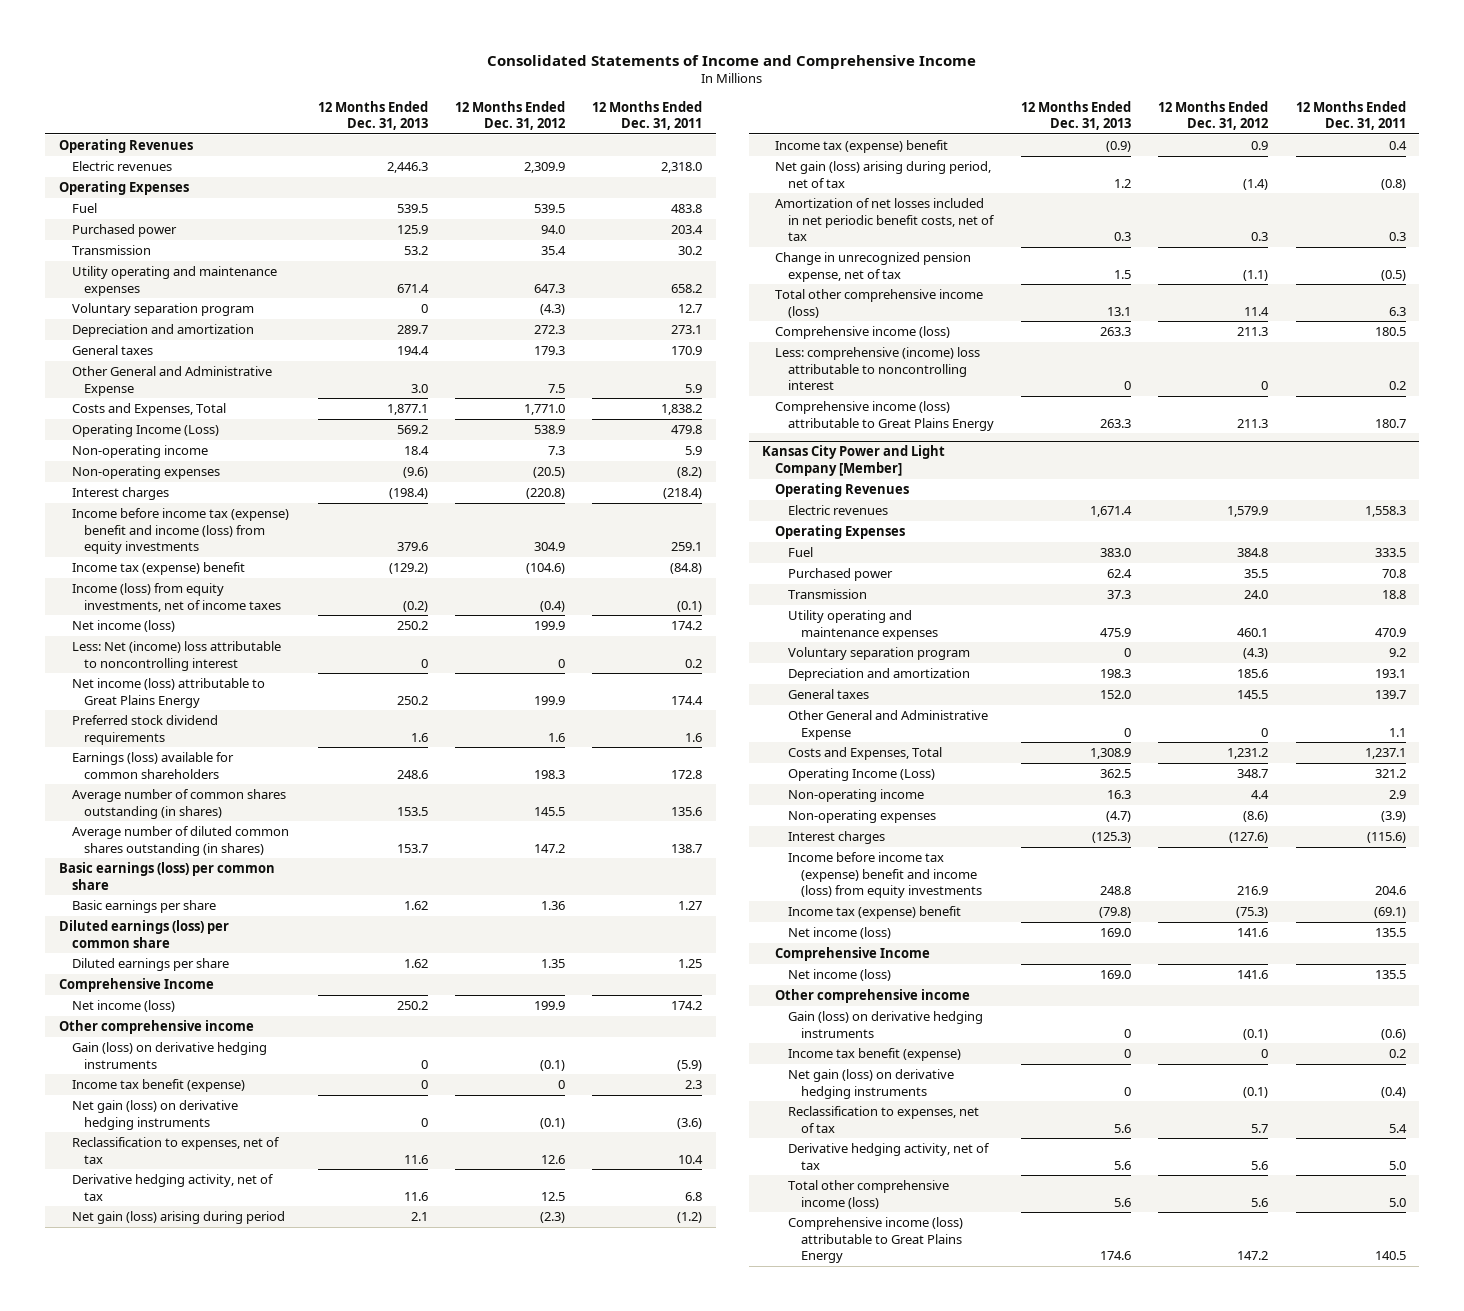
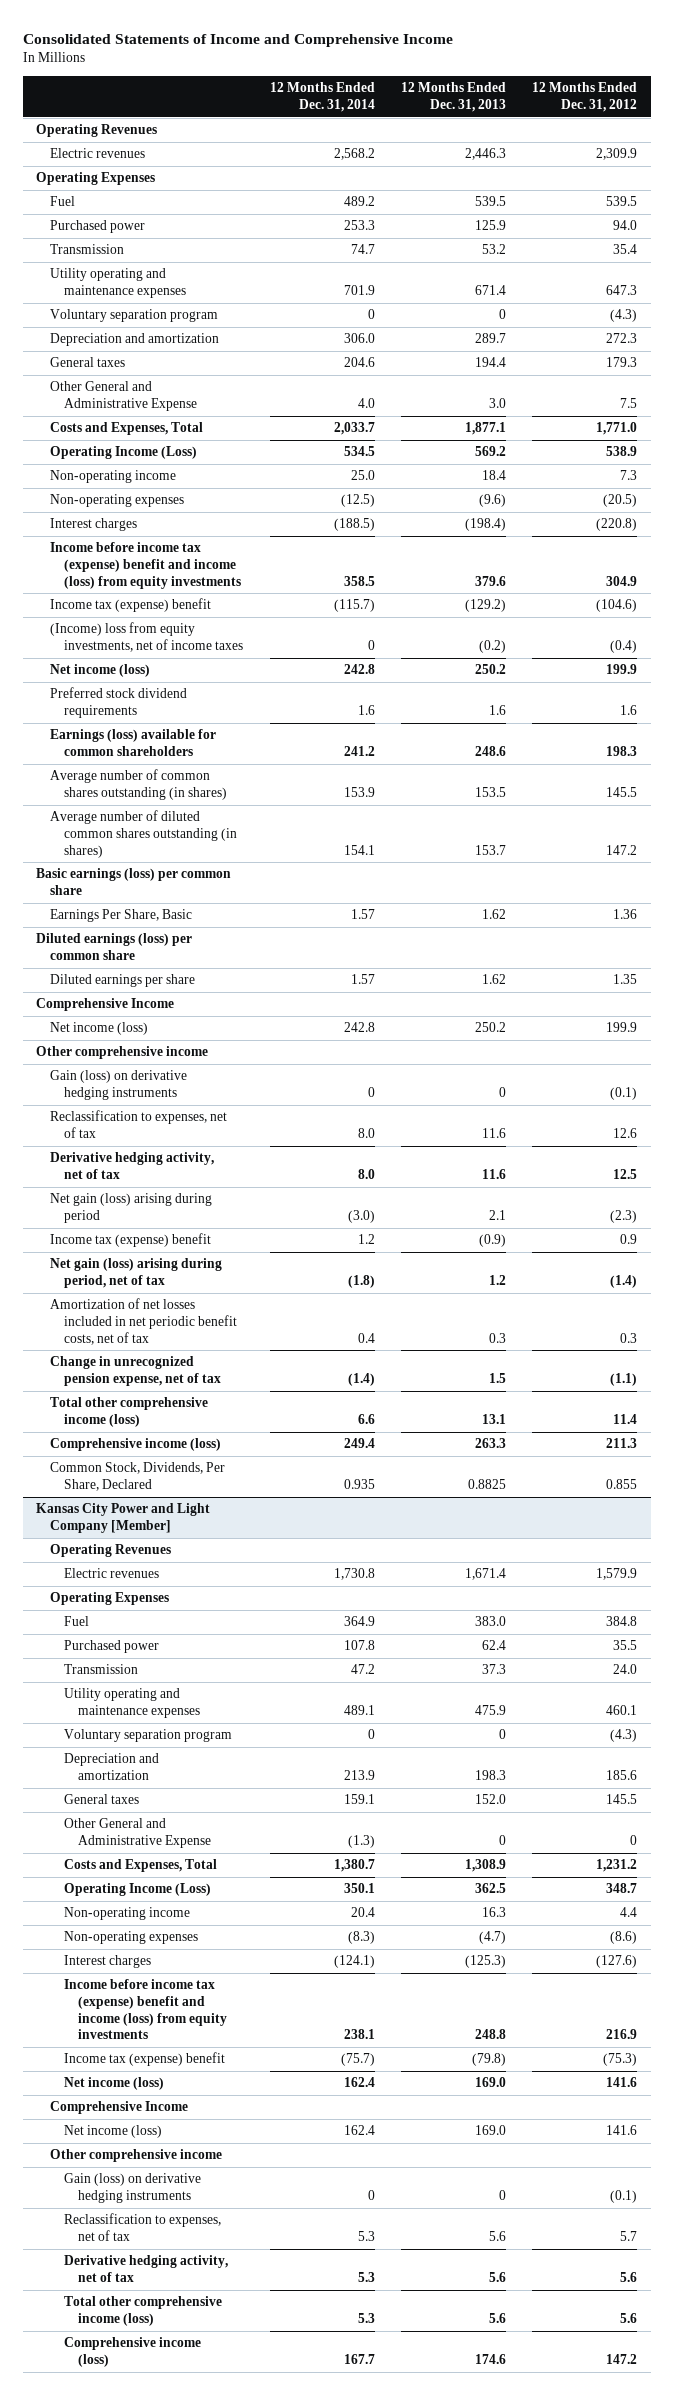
[592,100,703,131] 12 Months Ended Dec. 31, 2011 -> none
none -> [269,82,375,112] 12 Months Ended Dec. 31, 2014
[71,583,282,612] Income (loss) from equity investments, net of income taxes -> [50,622,244,653] (Income) loss from equity investments, net of income taxes
[71,641,281,671] Less: Net (income) loss attributable to noncontrolling interest -> none
[71,678,265,708] Net income (loss) attributable to Great Plains Energy -> none
[71,900,216,914] Basic earnings per share -> [50,909,193,923] Earnings Per Share, Basic
[71,1079,245,1093] Income tax benefit (expense) -> none
[71,1100,238,1130] Net gain (loss) on derivative hedging instruments -> none
[775,347,981,391] Less: comprehensive (income) loss attributable to noncontrolling interest -> none
[775,401,994,431] Comprehensive income (loss) attributable to Great Plains Energy -> none
none -> [50,1462,226,1492] Common Stock, Dividends, Per Share, Declared
[787,1048,961,1062] Income tax benefit (expense) -> none
[787,1069,954,1099] Net gain (loss) on derivative hedging instruments -> none
[787,1217,963,1264] Comprehensive income (loss) attributable to Great Plains Energy -> [64,2337,202,2368] Comprehensive income (loss)

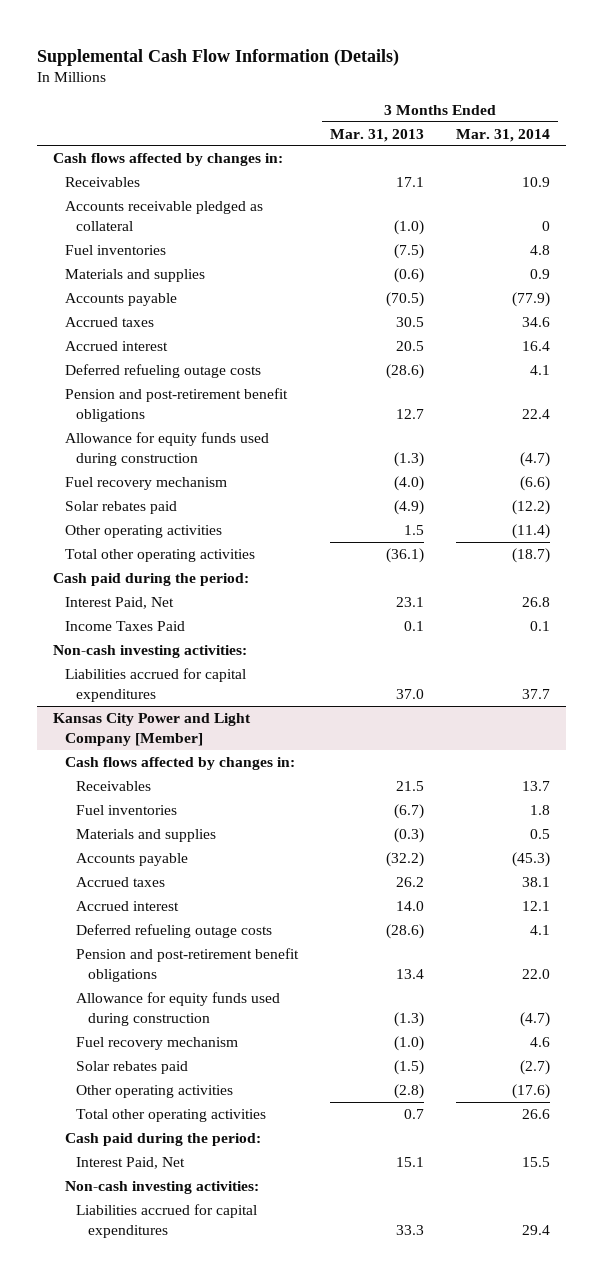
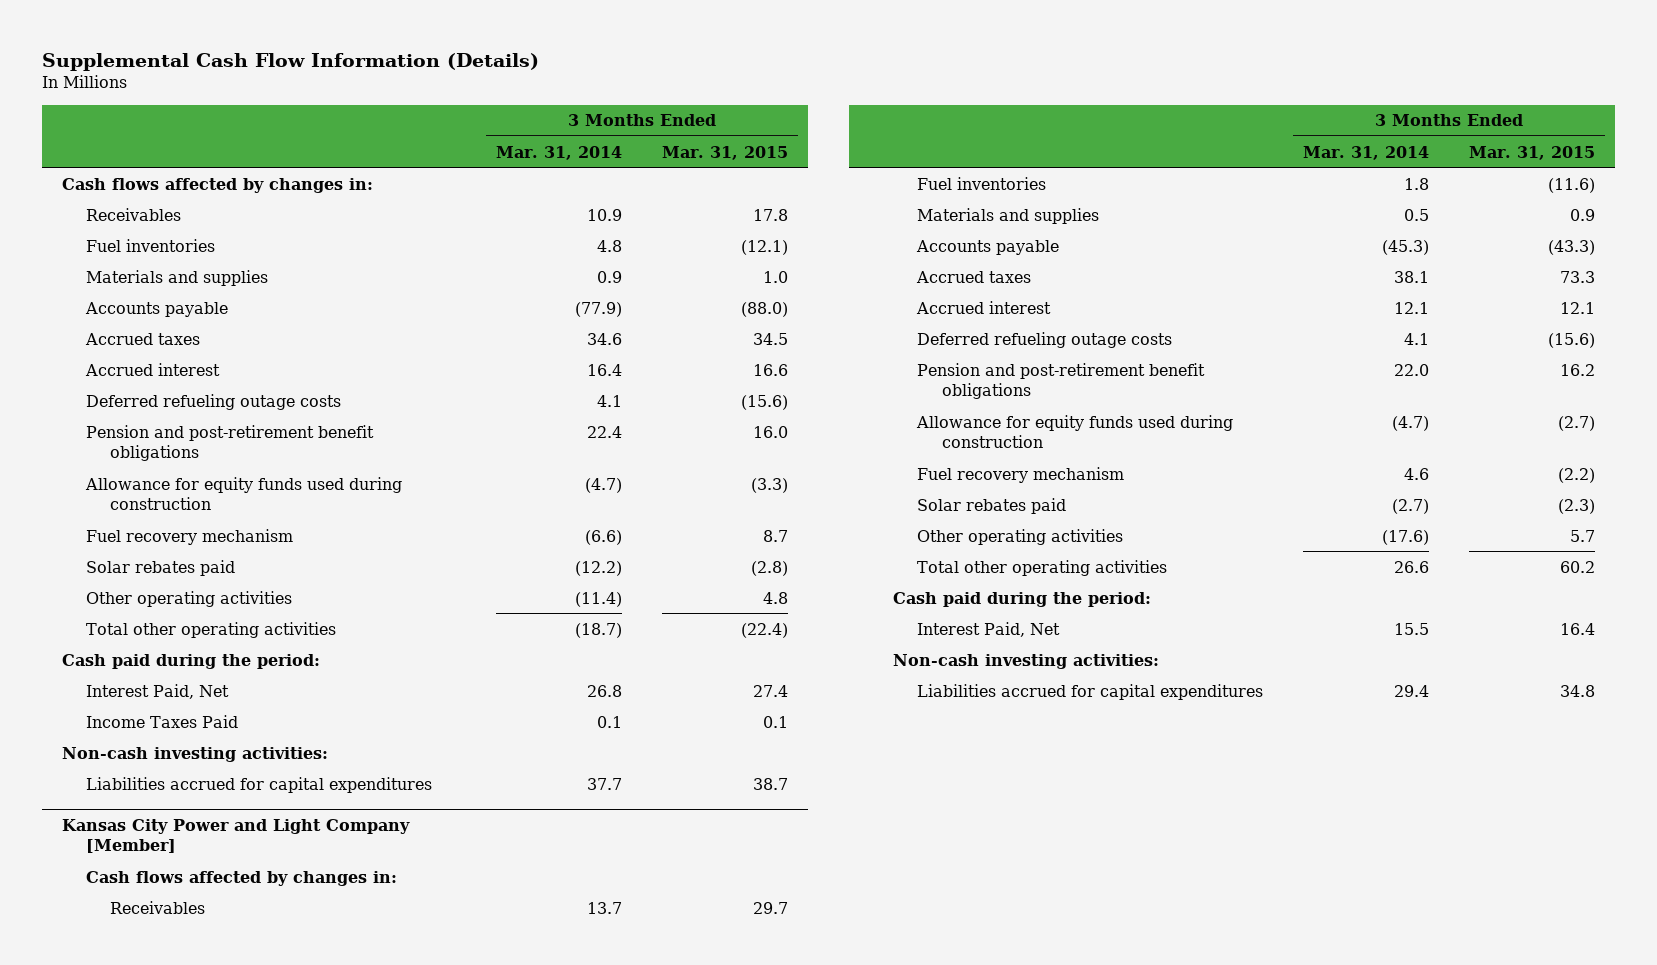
[330,128,425,142] Mar. 31, 2013 -> none
none -> [662,145,789,160] Mar. 31, 2015
[64,200,263,231] Accounts receivable pledged as collateral -> none

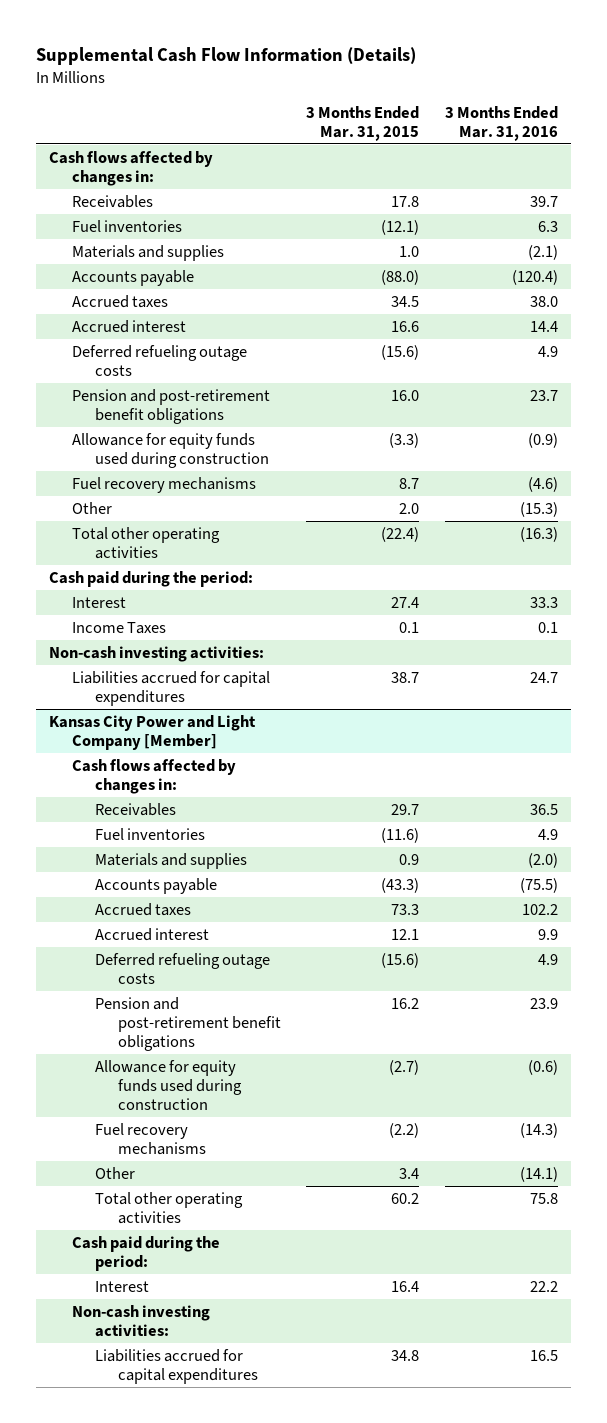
[496,145,623,160] Mar. 31, 2014 -> none
none -> [445,105,559,141] 3 Months Ended Mar. 31, 2016
[85,559,235,576] Solar rebates paid -> none
[85,528,293,545] Fuel recovery mechanism -> [71,477,256,494] Fuel recovery mechanisms
[85,590,292,607] Other operating activities -> [71,502,112,515] Other
[763,591,789,604] 4.8 -> [399,503,420,515] 2.0
[85,683,229,699] Interest Paid, Net -> [71,597,126,609] Interest
[85,714,238,728] Income Taxes Paid -> [71,622,166,635] Income Taxes
[917,497,1067,514] Solar rebates paid -> none
[917,466,1125,483] Fuel recovery mechanism -> [94,1123,206,1155] Fuel recovery mechanisms
[917,528,1124,545] Other operating activities -> [94,1167,135,1180] Other
[1570,529,1596,542] 5.7 -> [399,1168,420,1180] 3.4
[917,621,1061,637] Interest Paid, Net -> [94,1281,149,1293] Interest

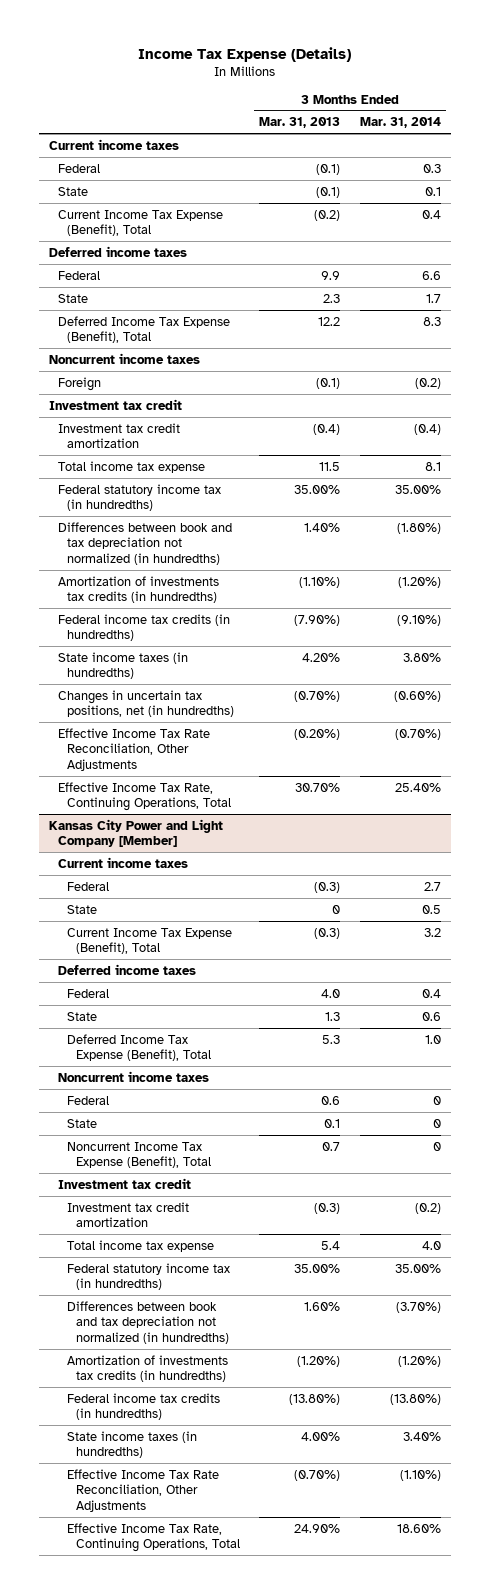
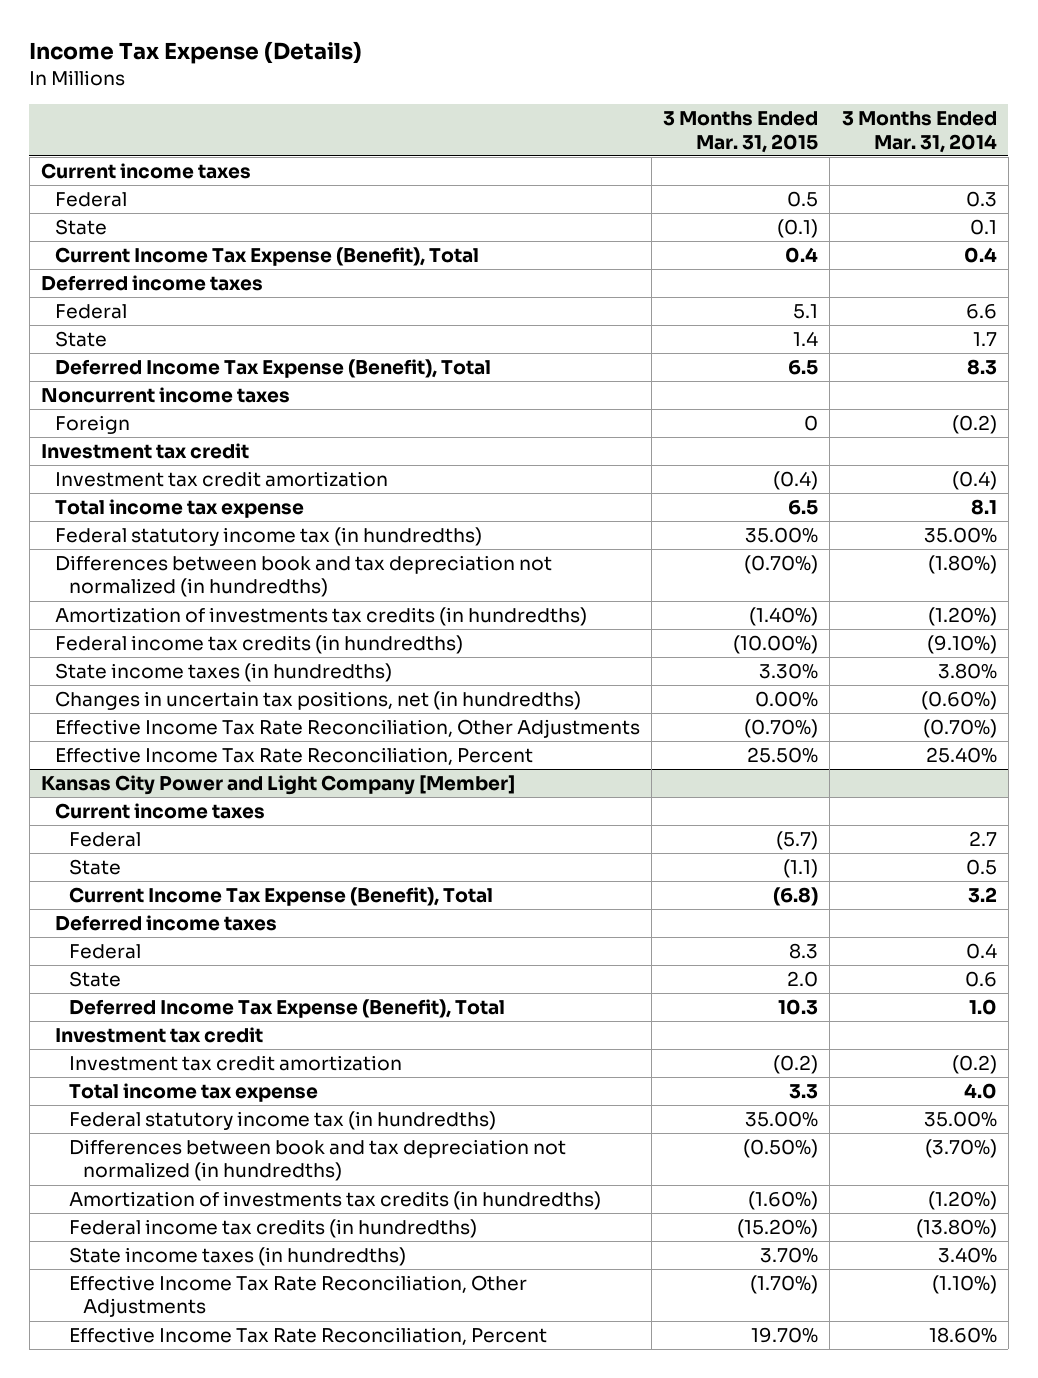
[259,117,341,129] Mar. 31, 2013 -> none
none -> [663,111,819,153] 3 Months Ended Mar. 31, 2015
[57,781,231,812] Effective Income Tax Rate, Continuing Operations, Total -> [55,747,534,766] Effective Income Tax Rate Reconciliation, Percent
[57,1070,209,1082] Noncurrent income taxes -> none
[66,1095,109,1105] Federal -> none
[66,1118,97,1128] State -> none
[66,1141,211,1169] Noncurrent Income Tax Expense (Benefit), Total -> none
[66,1522,240,1553] Effective Income Tax Rate, Continuing Operations, Total -> [69,1327,548,1346] Effective Income Tax Rate Reconciliation, Percent

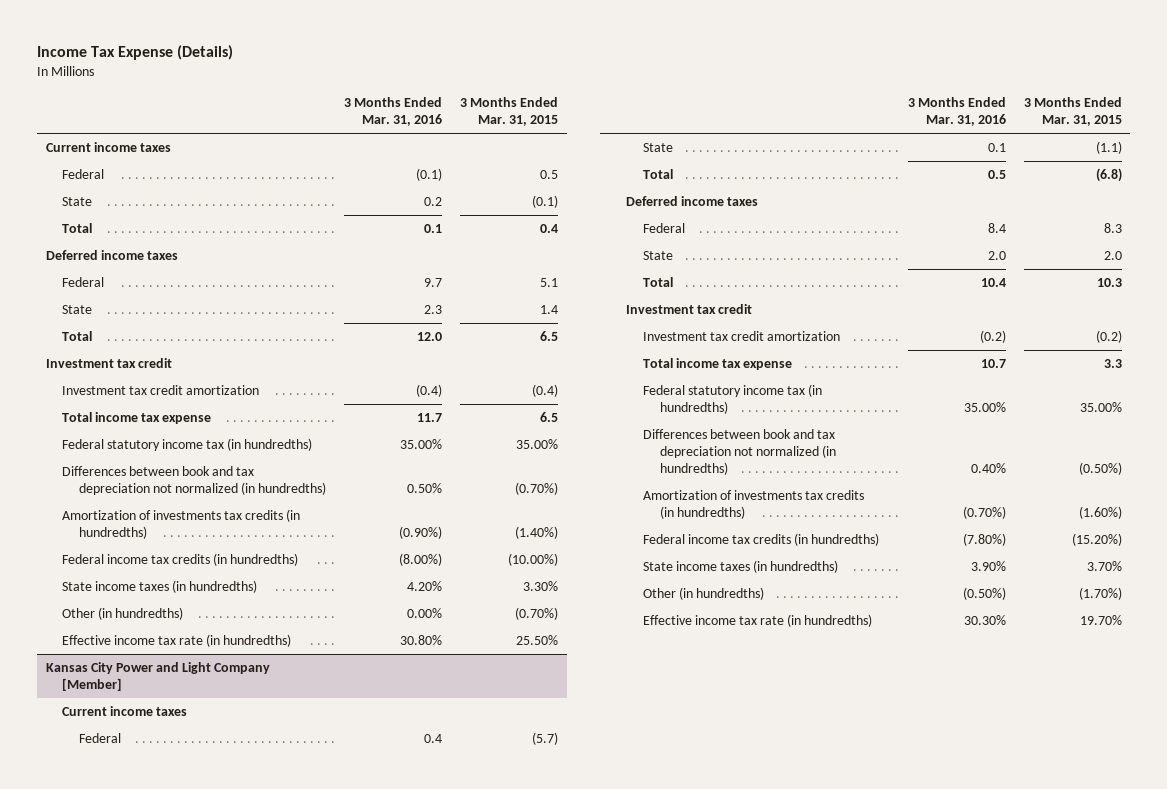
[841,111,997,153] 3 Months Ended Mar. 31, 2014 -> none
none -> [344,96,443,126] 3 Months Ended Mar. 31, 2016
[55,247,480,267] Current Income Tax Expense (Benefit), Total -> [62,222,93,233] Total
[41,387,291,404] Noncurrent income taxes -> none
[55,415,131,435] Foreign -> none
[55,359,492,379] Deferred Income Tax Expense (Benefit), Total -> [62,330,93,341] Total
[55,691,582,711] Changes in uncertain tax positions, net (in hundredths) -> none
[55,719,641,739] Effective Income Tax Rate Reconciliation, Other Adjustments -> [62,606,184,620] Other (in hundredths)
[55,747,534,766] Effective Income Tax Rate Reconciliation, Percent -> [62,633,292,647] Effective income tax rate (in hundredths)
[69,887,494,907] Current Income Tax Expense (Benefit), Total -> [643,168,674,179] Total
[69,999,506,1019] Deferred Income Tax Expense (Benefit), Total -> [643,276,674,287] Total
[69,1275,528,1318] Effective Income Tax Rate Reconciliation, Other Adjustments -> [643,586,765,600] Other (in hundredths)
[69,1327,548,1346] Effective Income Tax Rate Reconciliation, Percent -> [643,613,873,627] Effective income tax rate (in hundredths)

